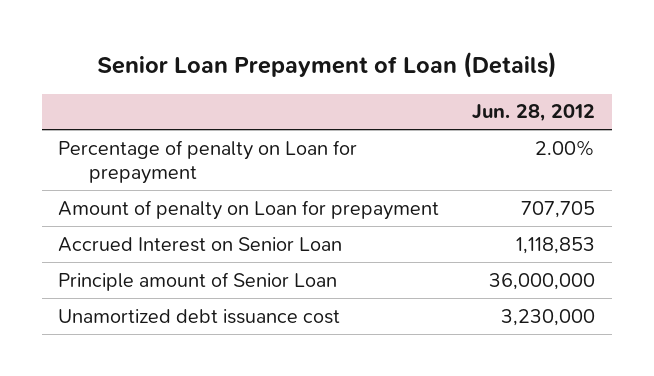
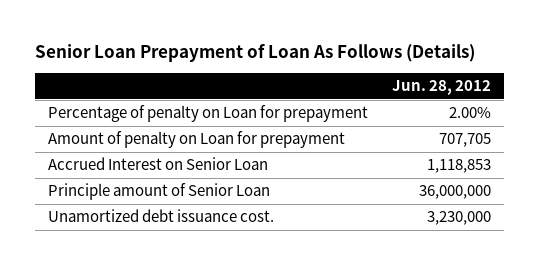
[96,52,557,79] Senior Loan Prepayment of Loan (Details) -> [35,44,476,63] Senior Loan Prepayment of Loan As Follows (Details)
[58,308,341,324] Unamortized debt issuance cost -> [47,209,274,223] Unamortized debt issuance cost.

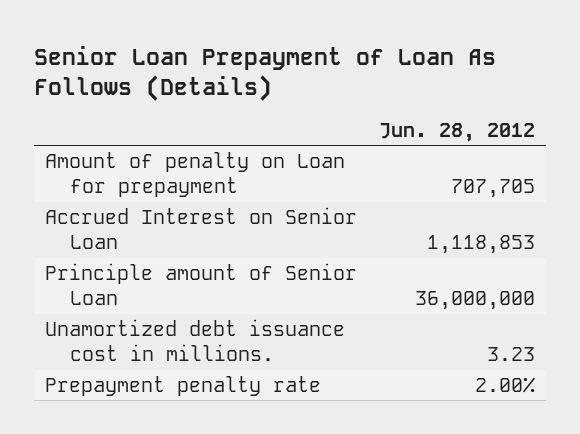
[47,105,368,123] Percentage of penalty on Loan for prepayment -> none
[47,209,274,223] Unamortized debt issuance cost. -> [45,319,346,362] Unamortized debt issuance cost in millions.
[427,211,492,226] 3,230,000 -> [486,347,535,362] 3.23
none -> [45,376,322,397] Prepayment penalty rate

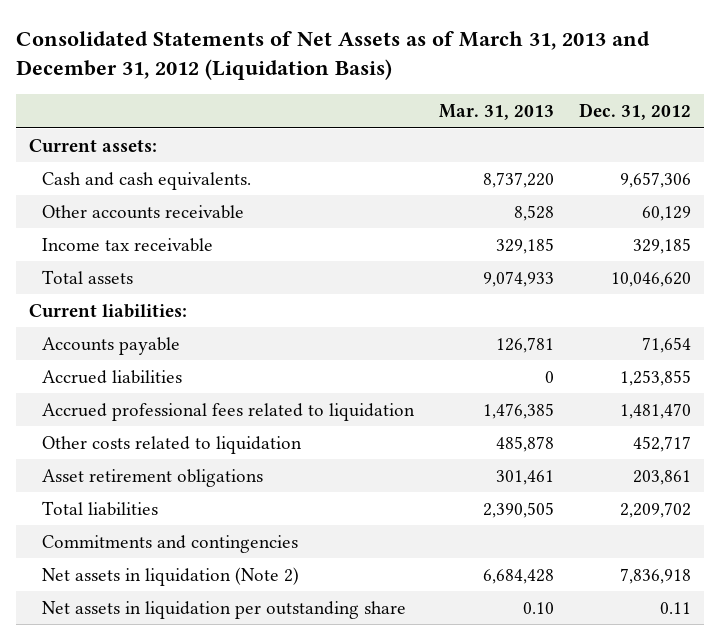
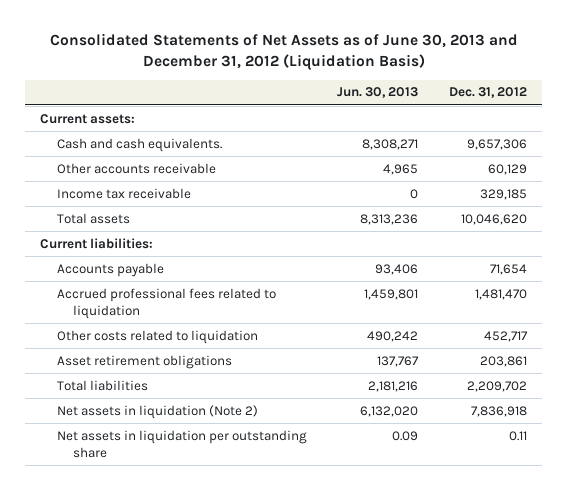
[15,30,650,81] Consolidated Statements of Net Assets as of March 31, 2013 and December 31, 2012 (Liquidation Basis) -> [49,33,518,71] Consolidated Statements of Net Assets as of June 30, 2013 and December 31, 2012 (Liquidation Basis)
[438,104,554,121] Mar. 31, 2013 -> none
none -> [337,87,419,99] Jun. 30, 2013
[41,369,182,384] Accrued liabilities -> none
[41,534,298,553] Commitments and contingencies -> none

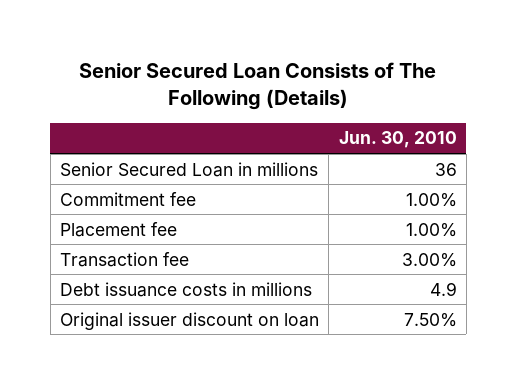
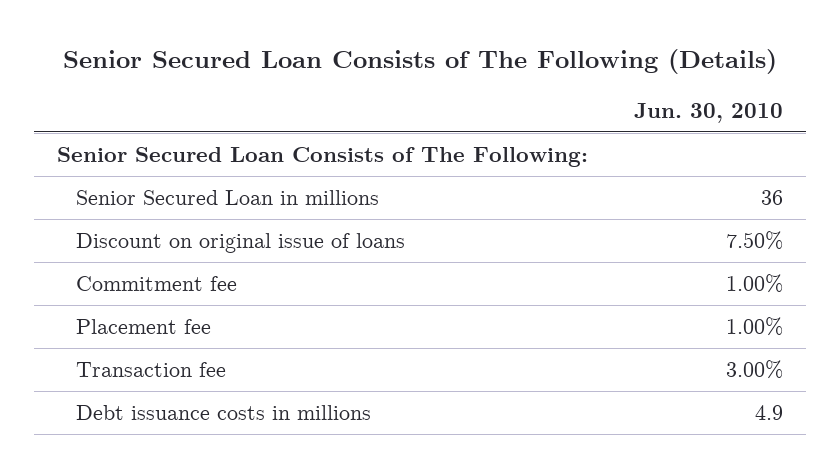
none -> [57,146,589,167] Senior Secured Loan Consists of The Following:
none -> [75,232,405,253] Discount on original issue of loans
[60,311,320,330] Original issuer discount on loan -> none

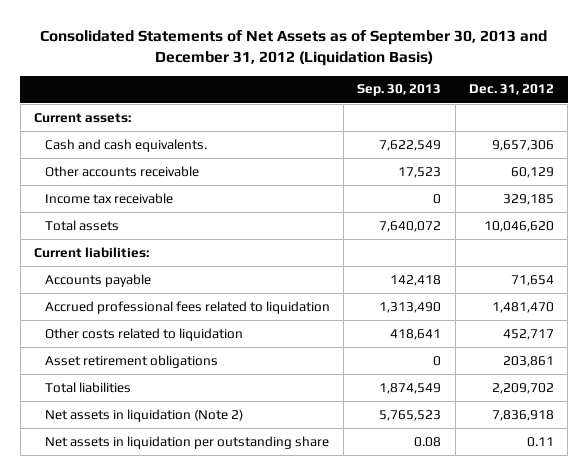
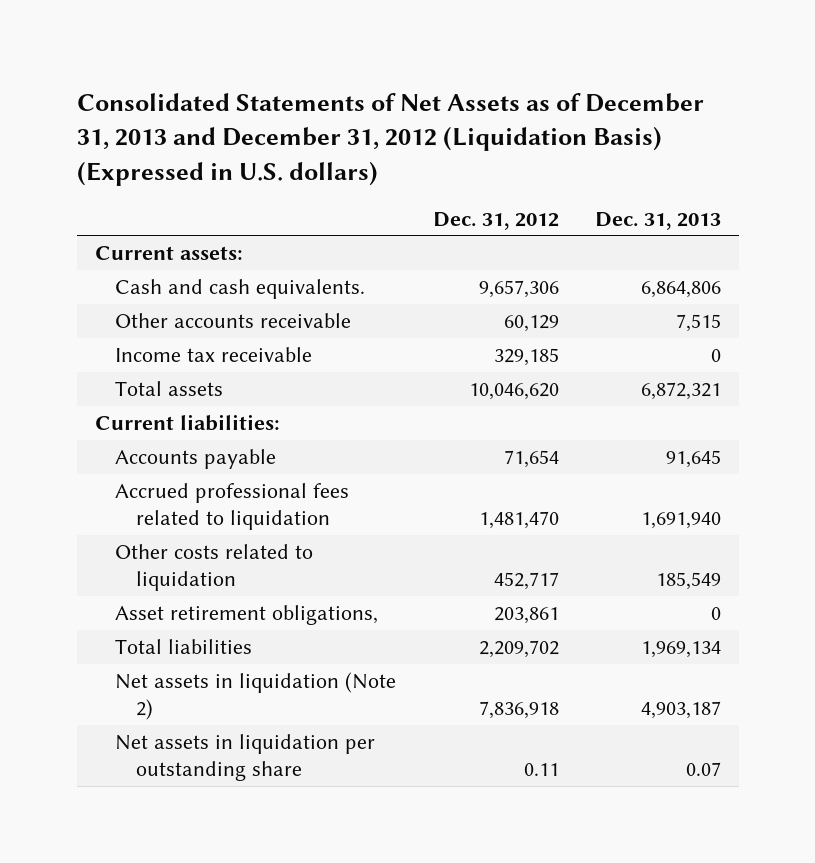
[40,30,548,67] Consolidated Statements of Net Assets as of September 30, 2013 and December 31, 2012 (Liquidation Basis) -> [76,93,704,186] Consolidated Statements of Net Assets as of December 31, 2013 and December 31, 2012 (Liquidation Basis) (Expressed in U.S. dollars)
[357,84,442,97] Sep. 30, 2013 -> none
none -> [594,211,721,230] Dec. 31, 2013
[44,354,218,368] Asset retirement obligations -> [115,604,379,625] Asset retirement obligations,

